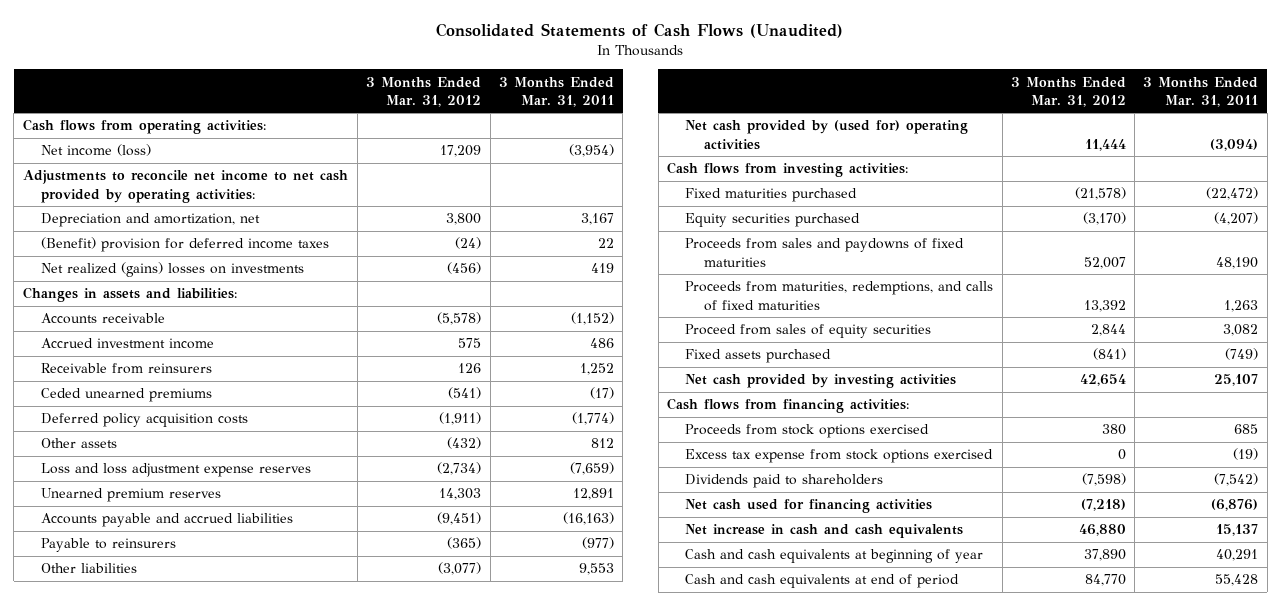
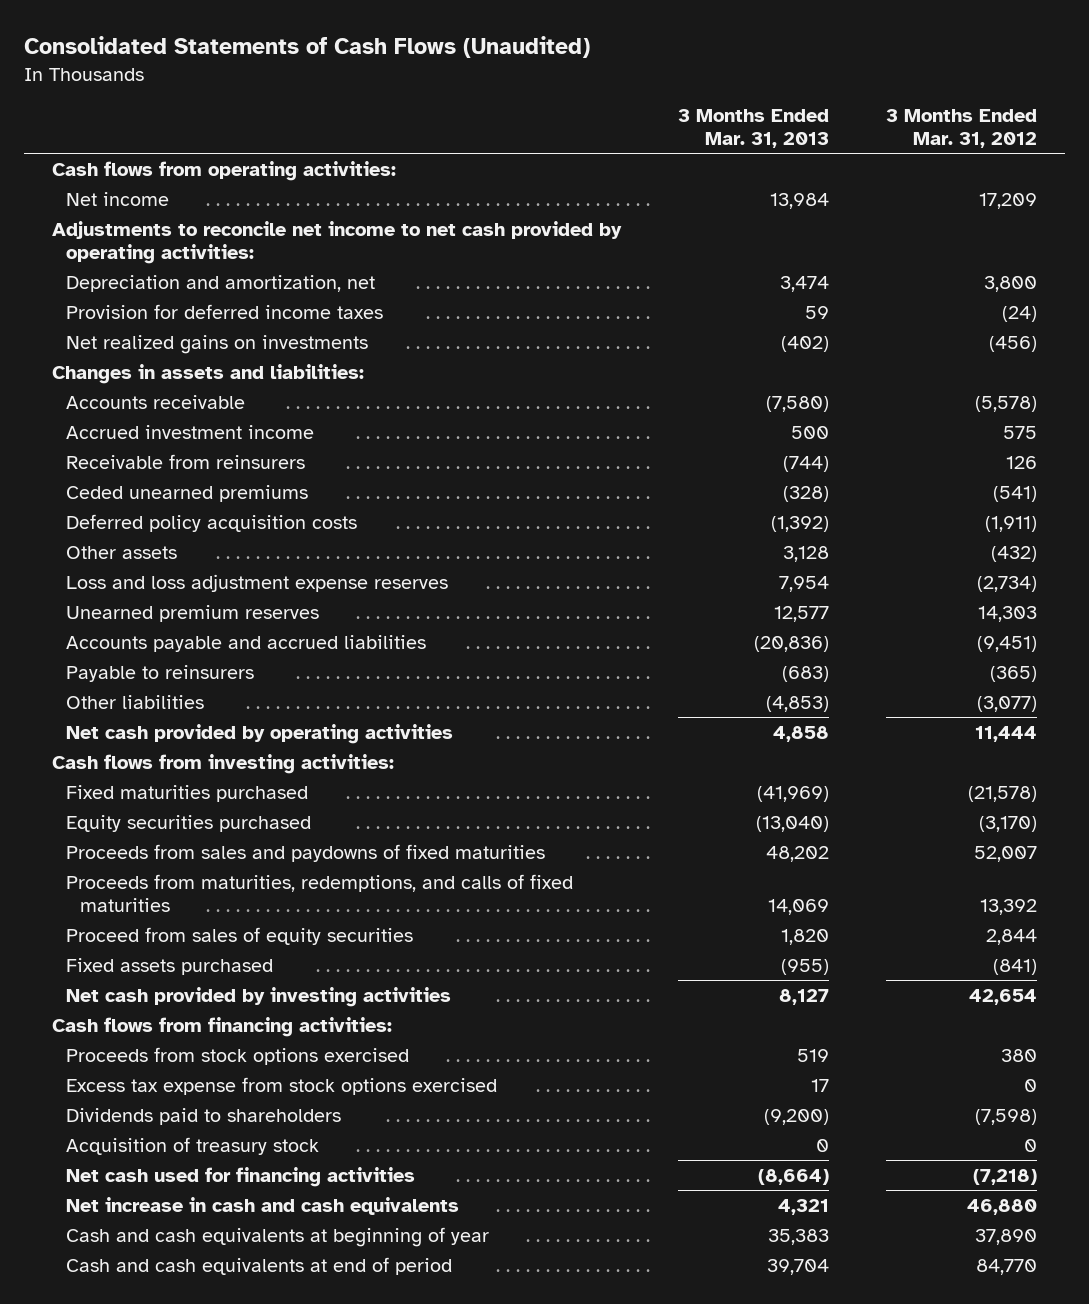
[498,76,614,107] 3 Months Ended Mar. 31, 2011 -> none
none -> [678,108,830,149] 3 Months Ended Mar. 31, 2013
[40,144,151,157] Net income (loss) -> [66,191,170,206] Net income
[40,237,329,253] (Benefit) provision for deferred income taxes -> [66,303,384,319] Provision for deferred income taxes
[40,262,304,278] Net realized (gains) losses on investments -> [66,334,369,354] Net realized gains on investments
[685,120,969,150] Net cash provided by (used for) operating activities -> [66,723,454,744] Net cash provided by operating activities
none -> [66,1136,320,1155] Acquisition of treasury stock

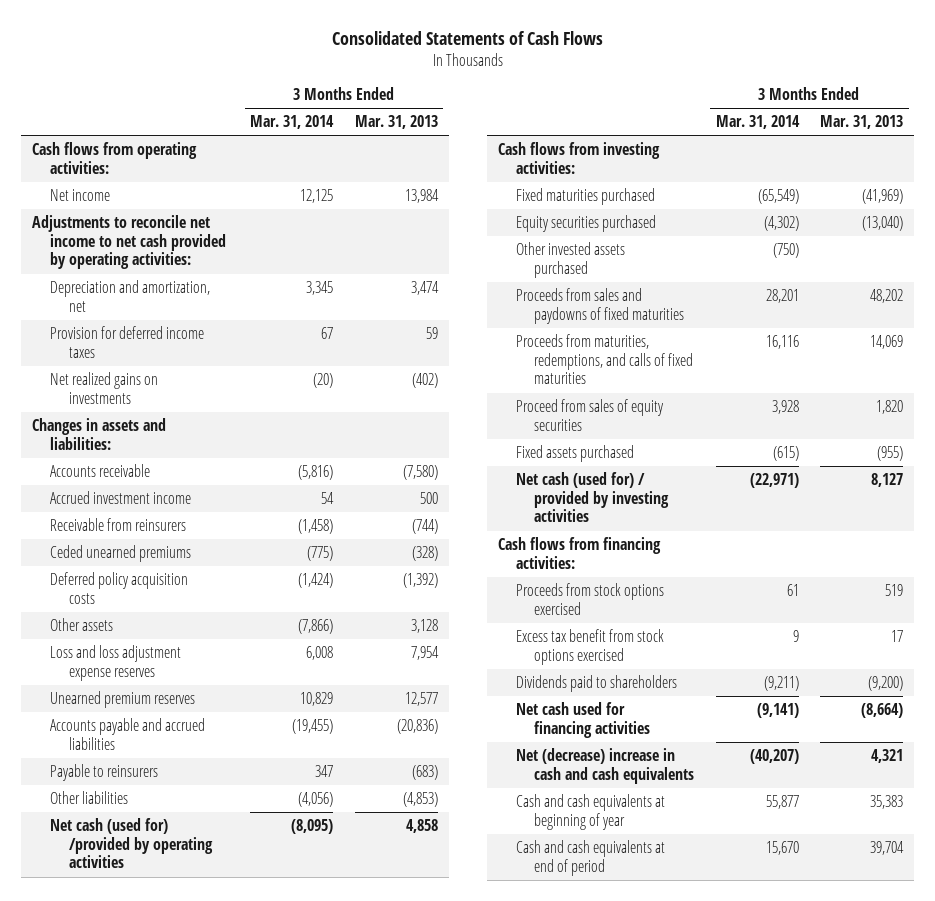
[23,36,590,59] Consolidated Statements of Cash Flows (Unaudited) -> [331,31,603,46] Consolidated Statements of Cash Flows
[885,108,1037,149] 3 Months Ended Mar. 31, 2012 -> none
none -> [250,114,335,129] Mar. 31, 2014
[66,723,454,744] Net cash provided by operating activities -> [50,817,213,869] Net cash (used for) /provided by operating activities
none -> [515,241,625,278] Other invested assets purchased
[66,986,452,1007] Net cash provided by investing activities -> [515,471,670,523] Net cash (used for) / provided by investing activities
[66,1076,498,1095] Excess tax expense from stock options exercised -> [515,628,664,665] Excess tax benefit from stock options exercised
[66,1136,320,1155] Acquisition of treasury stock -> none
[66,1196,460,1215] Net increase in cash and cash equivalents -> [515,747,695,784] Net (decrease) increase in cash and cash equivalents

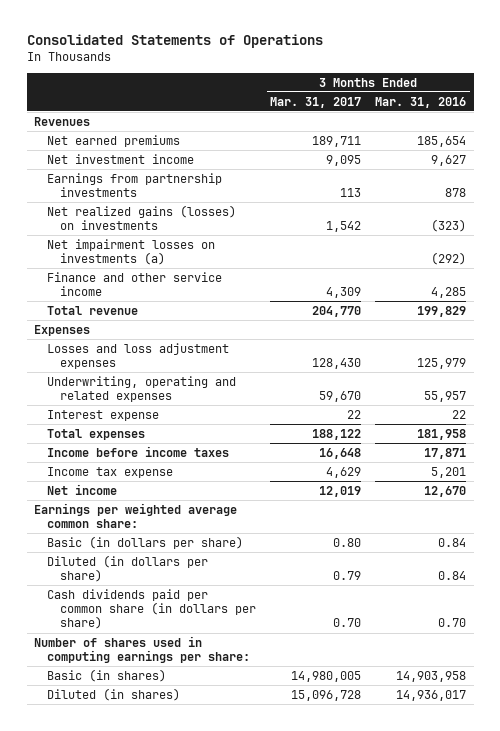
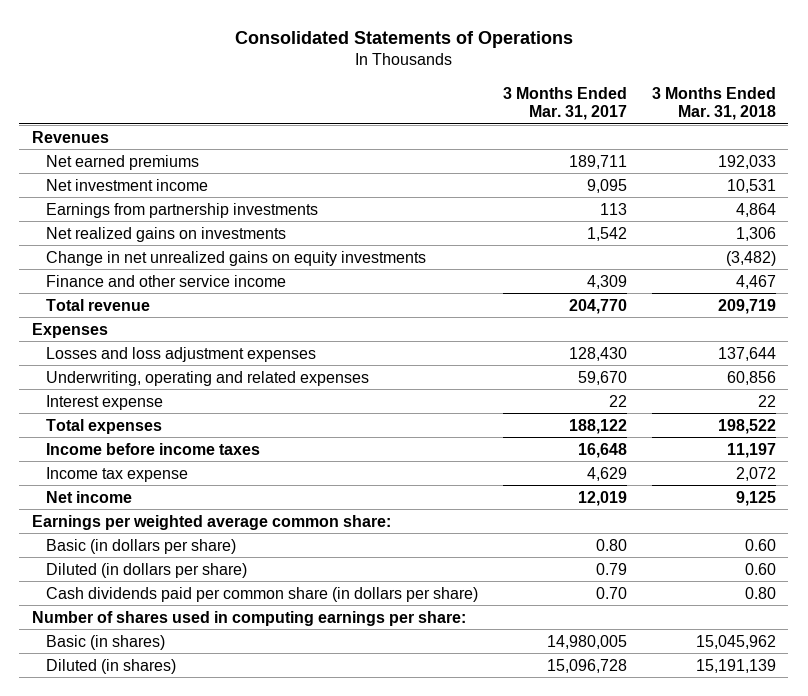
[375,96,467,108] Mar. 31, 2016 -> none
none -> [652,86,777,121] 3 Months Ended Mar. 31, 2018
[46,238,215,266] Net impairment losses on investments (a) -> none
[46,204,236,231] Net realized gains (losses) on investments -> [46,226,287,242] Net realized gains on investments
none -> [46,250,427,266] Change in net unrealized gains on equity investments

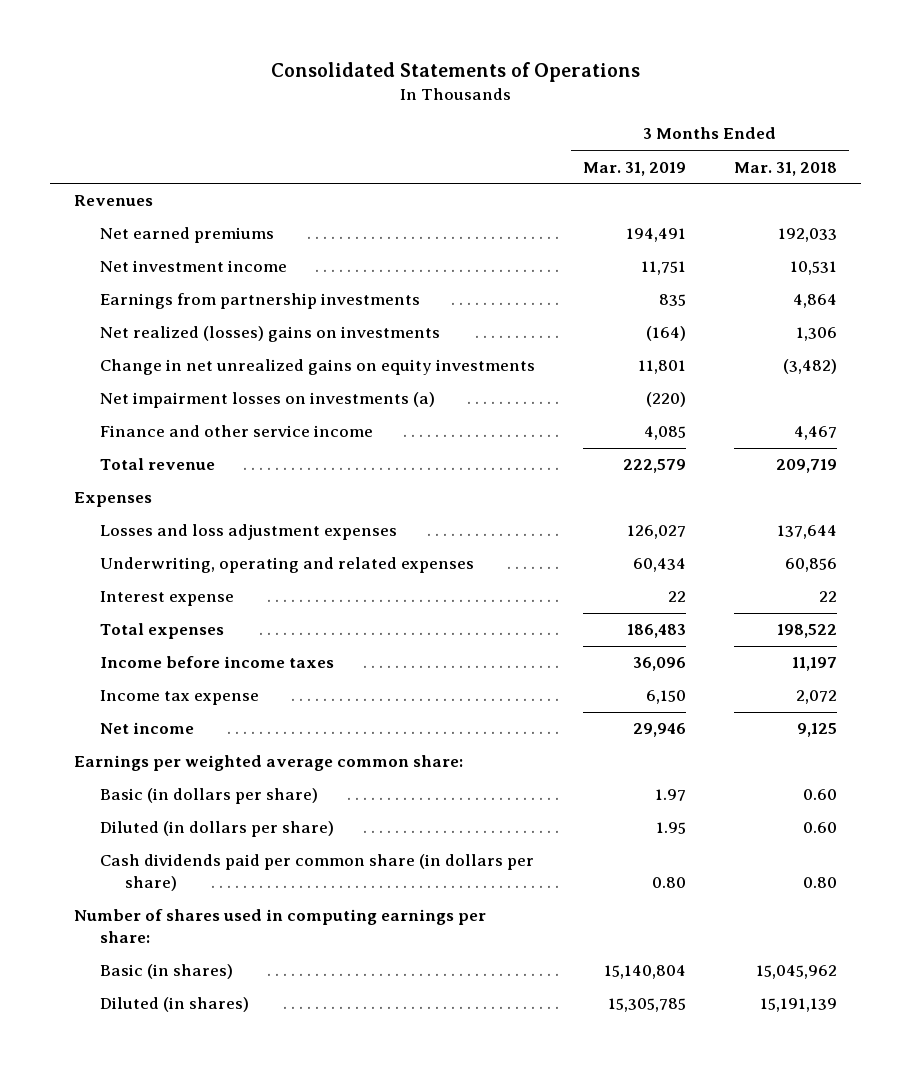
[503,86,628,121] 3 Months Ended Mar. 31, 2017 -> none
none -> [582,161,686,176] Mar. 31, 2019
[46,226,287,242] Net realized gains on investments -> [99,326,440,343] Net realized (losses) gains on investments
none -> [99,392,435,409] Net impairment losses on investments (a)

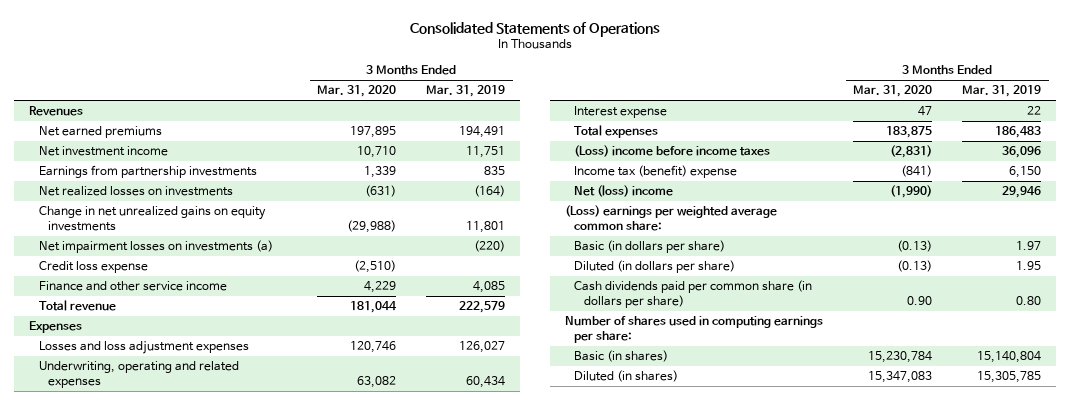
[733,161,837,176] Mar. 31, 2018 -> none
none -> [317,85,397,98] Mar. 31, 2020
[99,326,440,343] Net realized (losses) gains on investments -> [38,186,233,197] Net realized losses on investments
none -> [38,261,148,274] Credit loss expense
[99,656,334,669] Income before income taxes -> [574,145,771,158] (Loss) income before income taxes
[99,690,259,706] Income tax expense -> [574,165,738,179] Income tax (benefit) expense
[99,722,194,735] Net income -> [574,185,674,198] Net (loss) income
[74,755,464,772] Earnings per weighted average common share: -> [564,205,777,232] (Loss) earnings per weighted average common share:

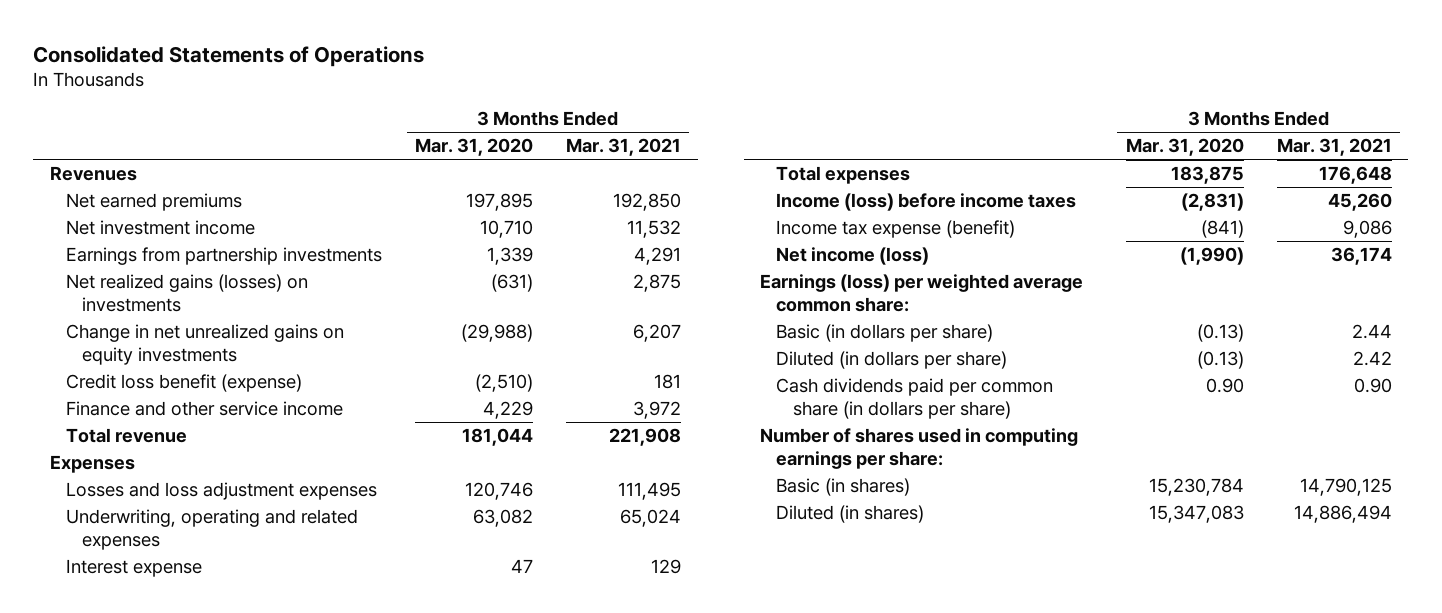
[426,85,506,98] Mar. 31, 2019 -> none
none -> [566,138,682,157] Mar. 31, 2021
[38,186,233,197] Net realized losses on investments -> [65,274,308,312] Net realized gains (losses) on investments
[38,240,273,254] Net impairment losses on investments (a) -> none
[38,261,148,274] Credit loss expense -> [65,374,302,393] Credit loss benefit (expense)
[574,145,771,158] (Loss) income before income taxes -> [776,193,1077,212] Income (loss) before income taxes
[574,165,738,179] Income tax (benefit) expense -> [776,220,1016,239] Income tax expense (benefit)
[574,185,674,198] Net (loss) income -> [776,247,930,266] Net income (loss)
[564,205,777,232] (Loss) earnings per weighted average common share: -> [760,274,1084,312] Earnings (loss) per weighted average common share:

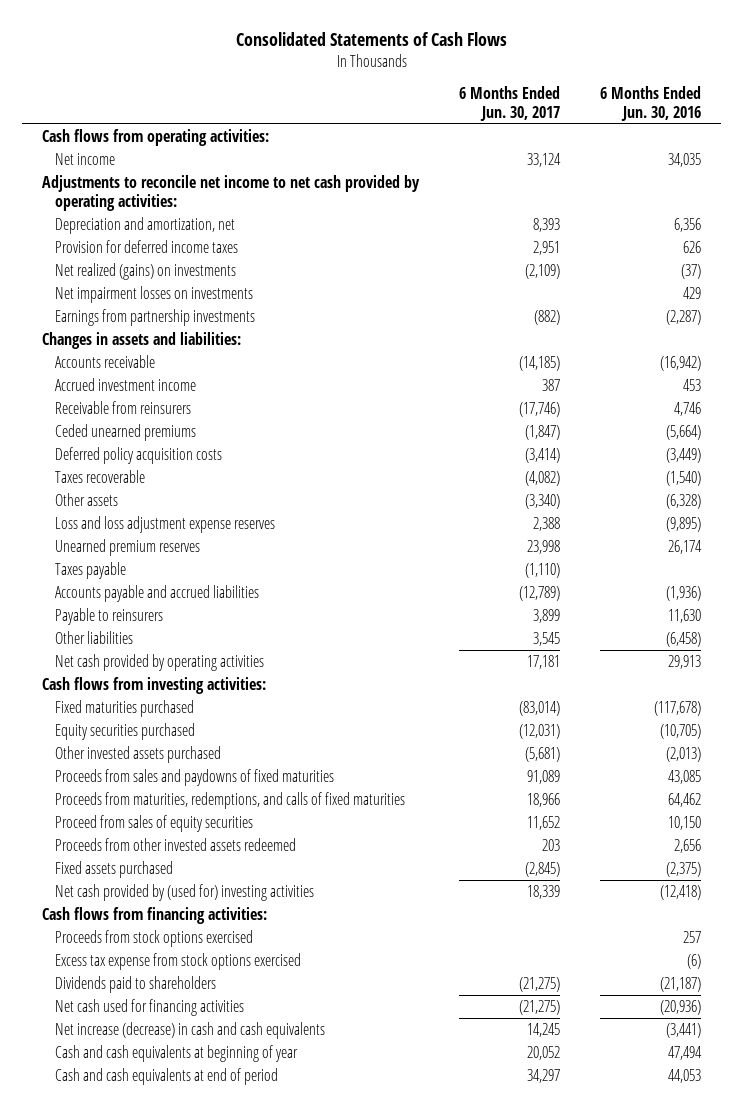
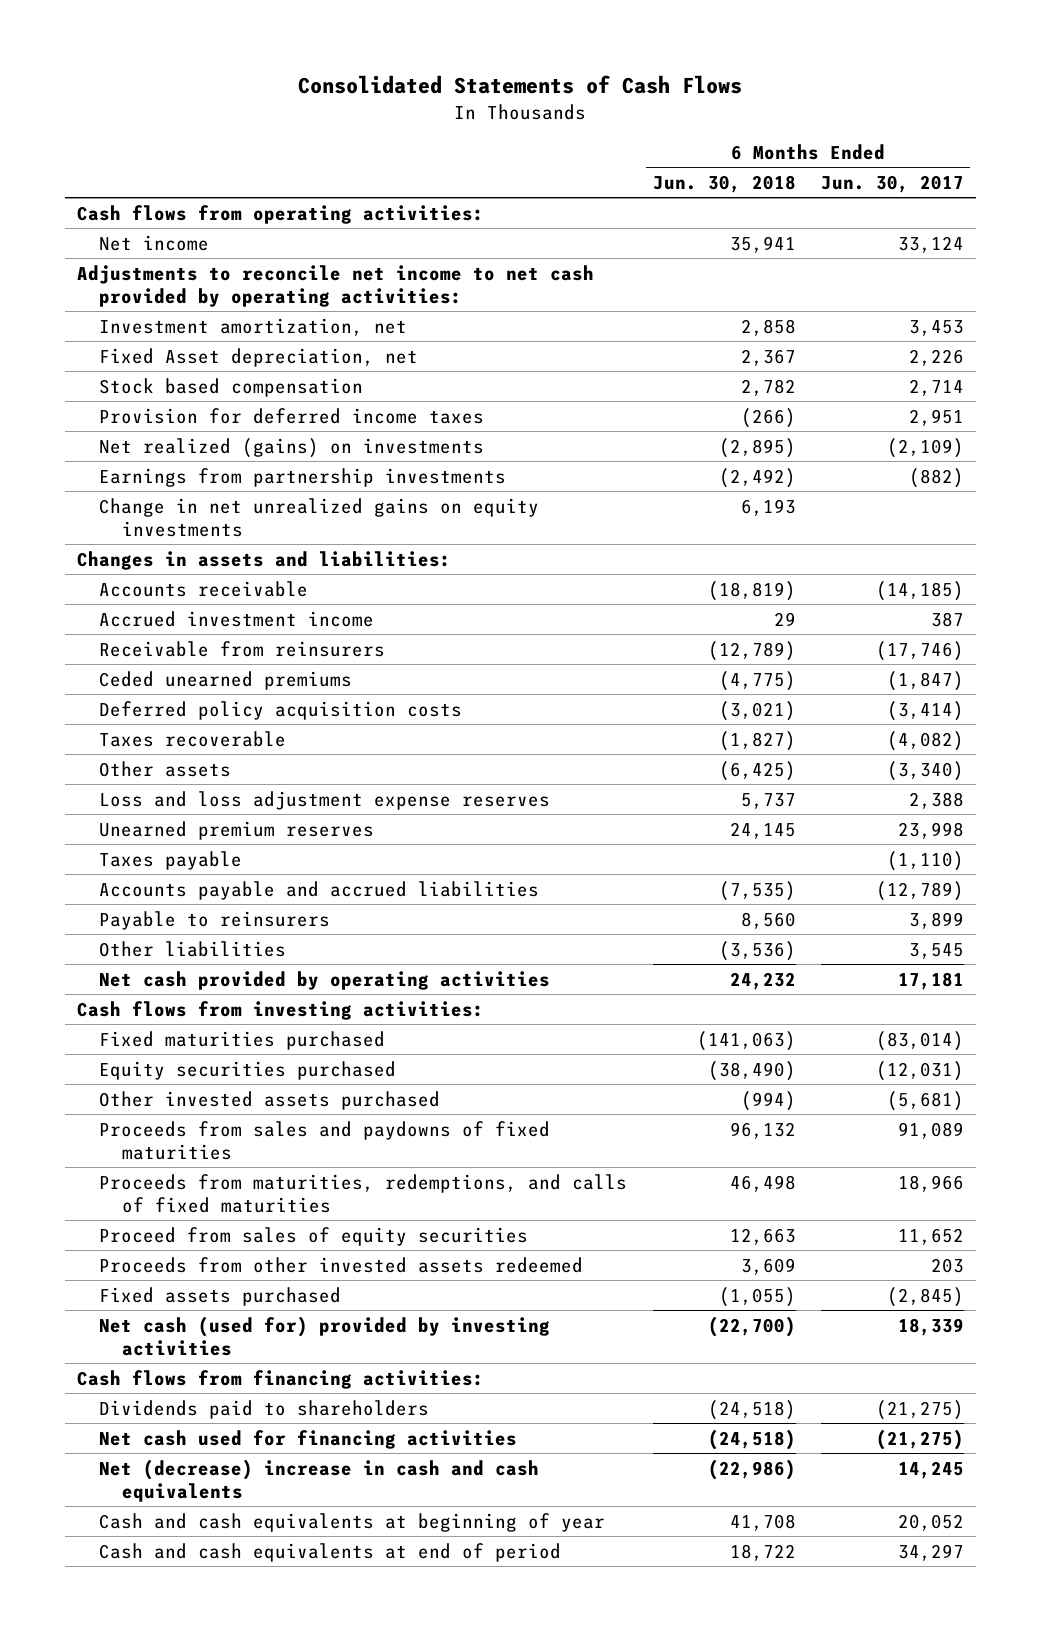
[600,86,702,121] 6 Months Ended Jun. 30, 2016 -> none
none -> [652,174,796,193] Jun. 30, 2018
[54,217,235,235] Depreciation and amortization, net -> [99,317,408,336] Investment amortization, net
[533,218,561,233] 8,393 -> [908,319,964,336] 3,453
none -> [99,347,419,367] Fixed Asset depreciation, net
none -> [99,377,364,397] Stock based compensation
[54,286,253,304] Net impairment losses on investments -> none
none -> [99,497,540,537] Change in net unrealized gains on equity investments
[54,884,314,902] Net cash provided by (used for) investing activities -> [99,1315,551,1356] Net cash (used for) provided by investing activities
[54,930,253,948] Proceeds from stock options exercised -> none
[54,953,301,971] Excess tax expense from stock options exercised -> none
[54,1022,325,1040] Net increase (decrease) in cash and cash equivalents -> [99,1458,540,1502] Net (decrease) increase in cash and cash equivalents

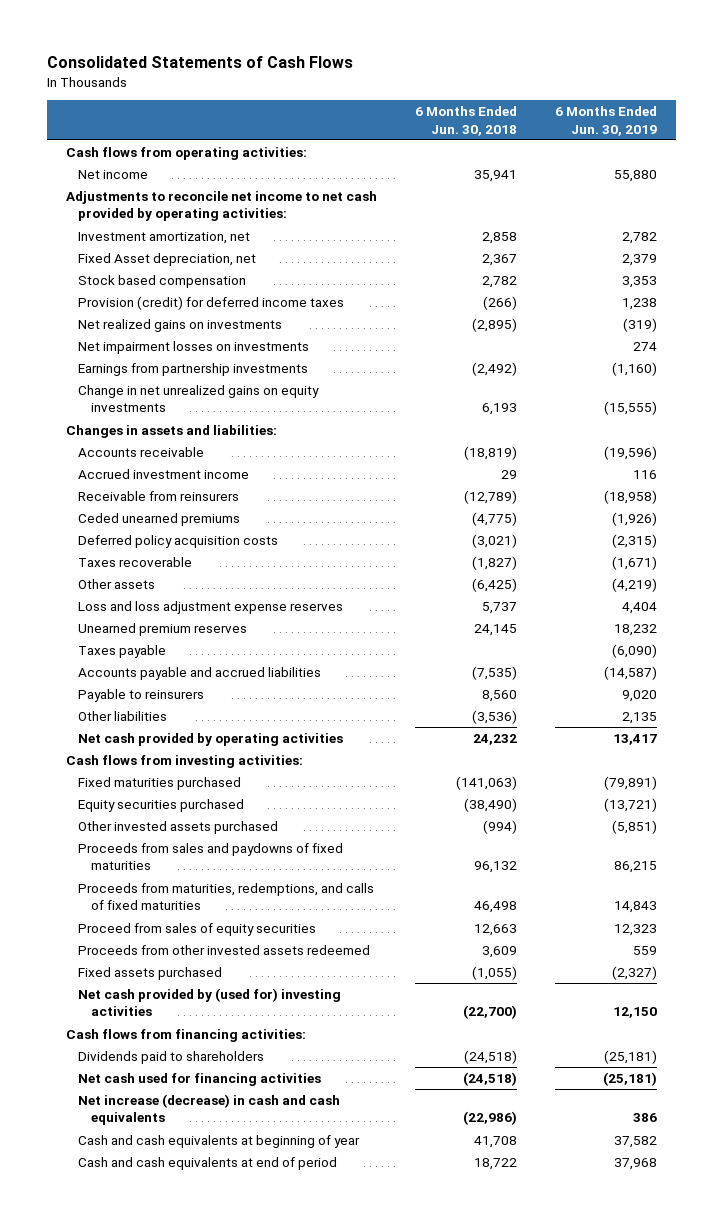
[820,174,964,193] Jun. 30, 2017 -> none
none -> [554,106,657,136] 6 Months Ended Jun. 30, 2019
[99,407,485,424] Provision for deferred income taxes -> [78,295,345,310] Provision (credit) for deferred income taxes
[99,437,485,458] Net realized (gains) on investments -> [78,318,283,332] Net realized gains on investments
none -> [78,340,310,354] Net impairment losses on investments
[99,1315,551,1356] Net cash (used for) provided by investing activities -> [78,987,342,1017] Net cash provided by (used for) investing activities
[99,1458,540,1502] Net (decrease) increase in cash and cash equivalents -> [78,1093,341,1126] Net increase (decrease) in cash and cash equivalents

